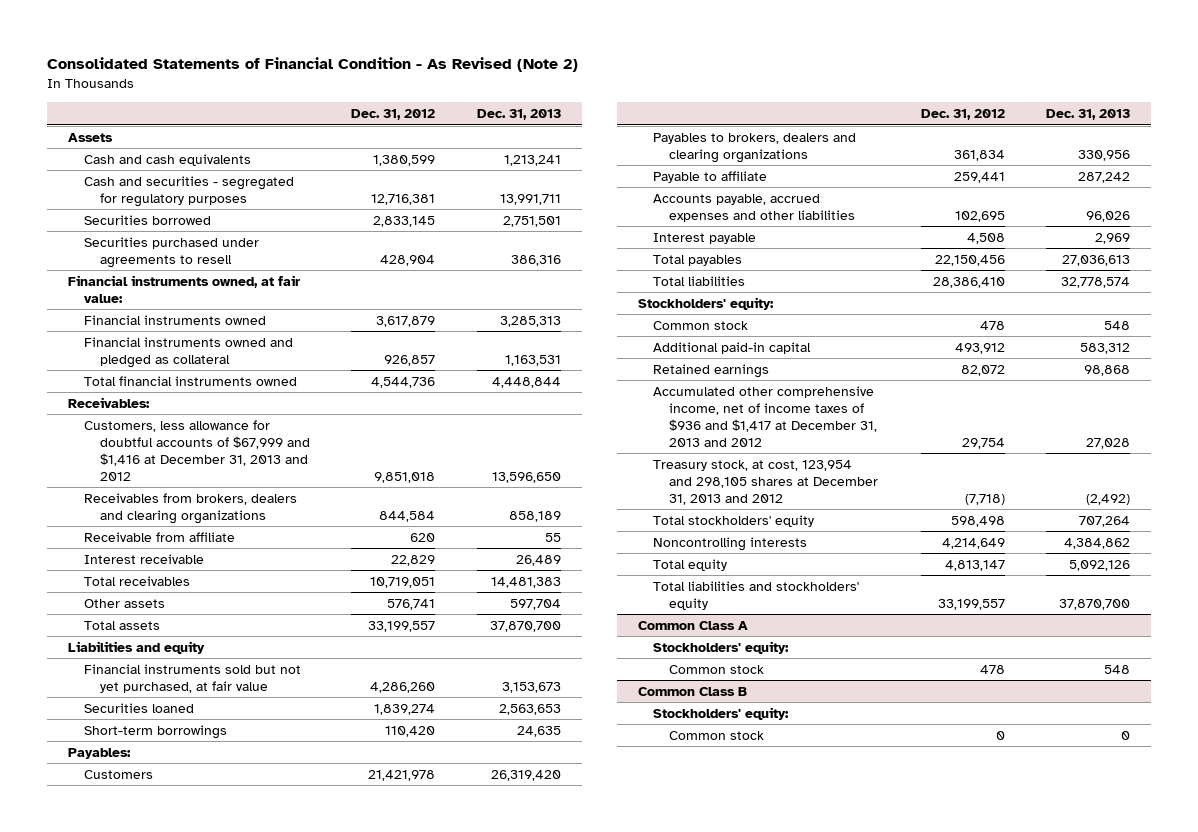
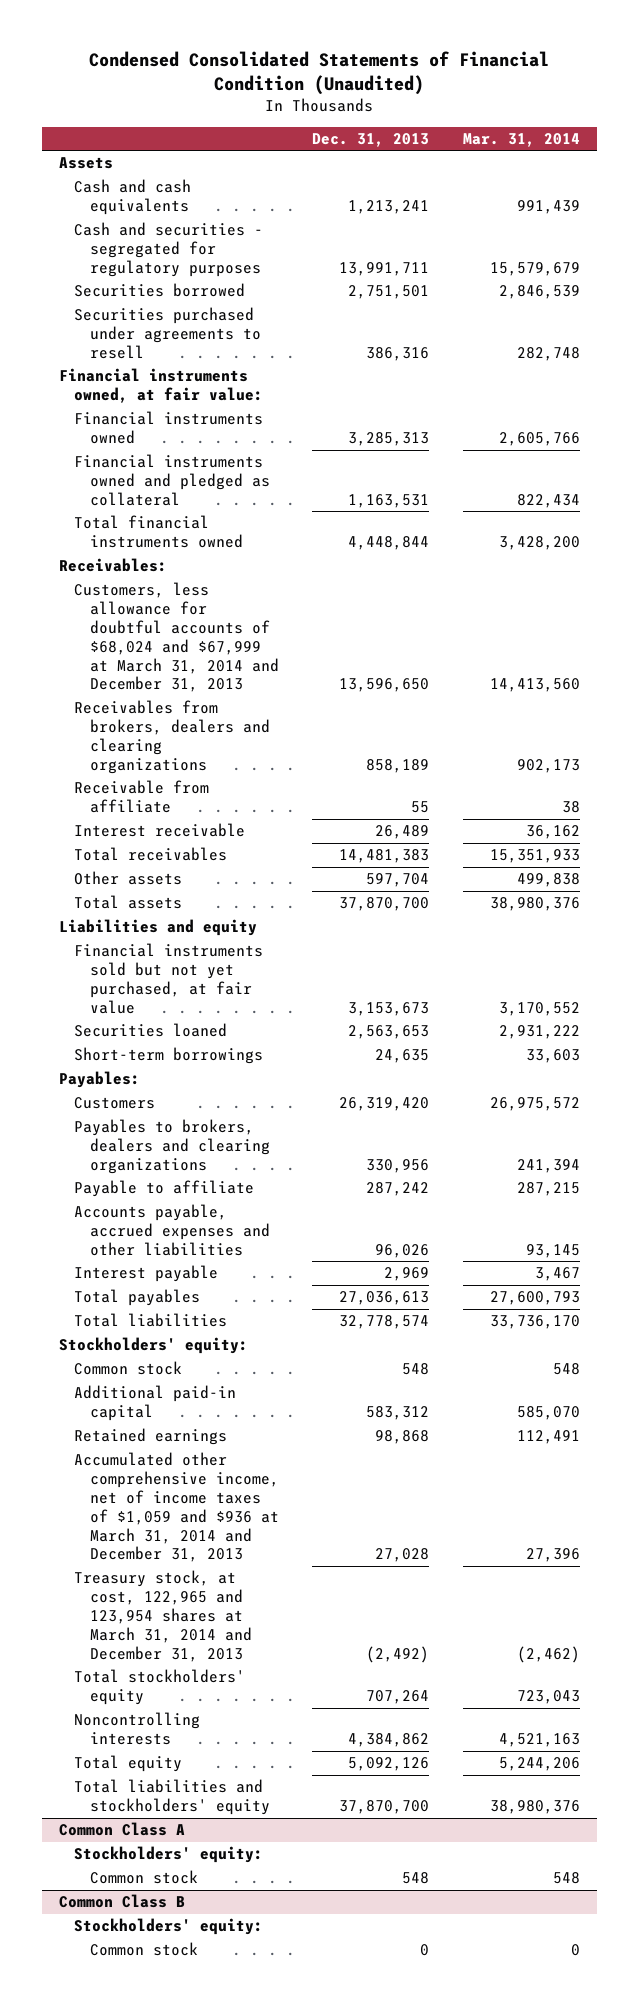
[47,57,579,73] Consolidated Statements of Financial Condition - As Revised (Note 2) -> [89,51,550,96] Condensed Consolidated Statements of Financial Condition (Unaudited)
[351,109,436,121] Dec. 31, 2012 -> none
none -> [463,132,581,147] Mar. 31, 2014
[84,419,310,481] Customers, less allowance for doubtful accounts of $67,999 and $1,416 at December 31, 2013 and 2012 -> [74,582,279,693] Customers, less allowance for doubtful accounts of $68,024 and $67,999 at March 31, 2014 and December 31, 2013
[653,385,878,447] Accumulated other comprehensive income, net of income taxes of $936 and $1,417 at December 31, 2013 and 2012 -> [74,1452,279,1563] Accumulated other comprehensive income, net of income taxes of $1,059 and $936 at March 31, 2014 and December 31, 2013
[653,459,879,505] Treasury stock, at cost, 123,954 and 298,105 shares at December 31, 2013 and 2012 -> [74,1570,252,1662] Treasury stock, at cost, 122,965 and 123,954 shares at March 31, 2014 and December 31, 2013

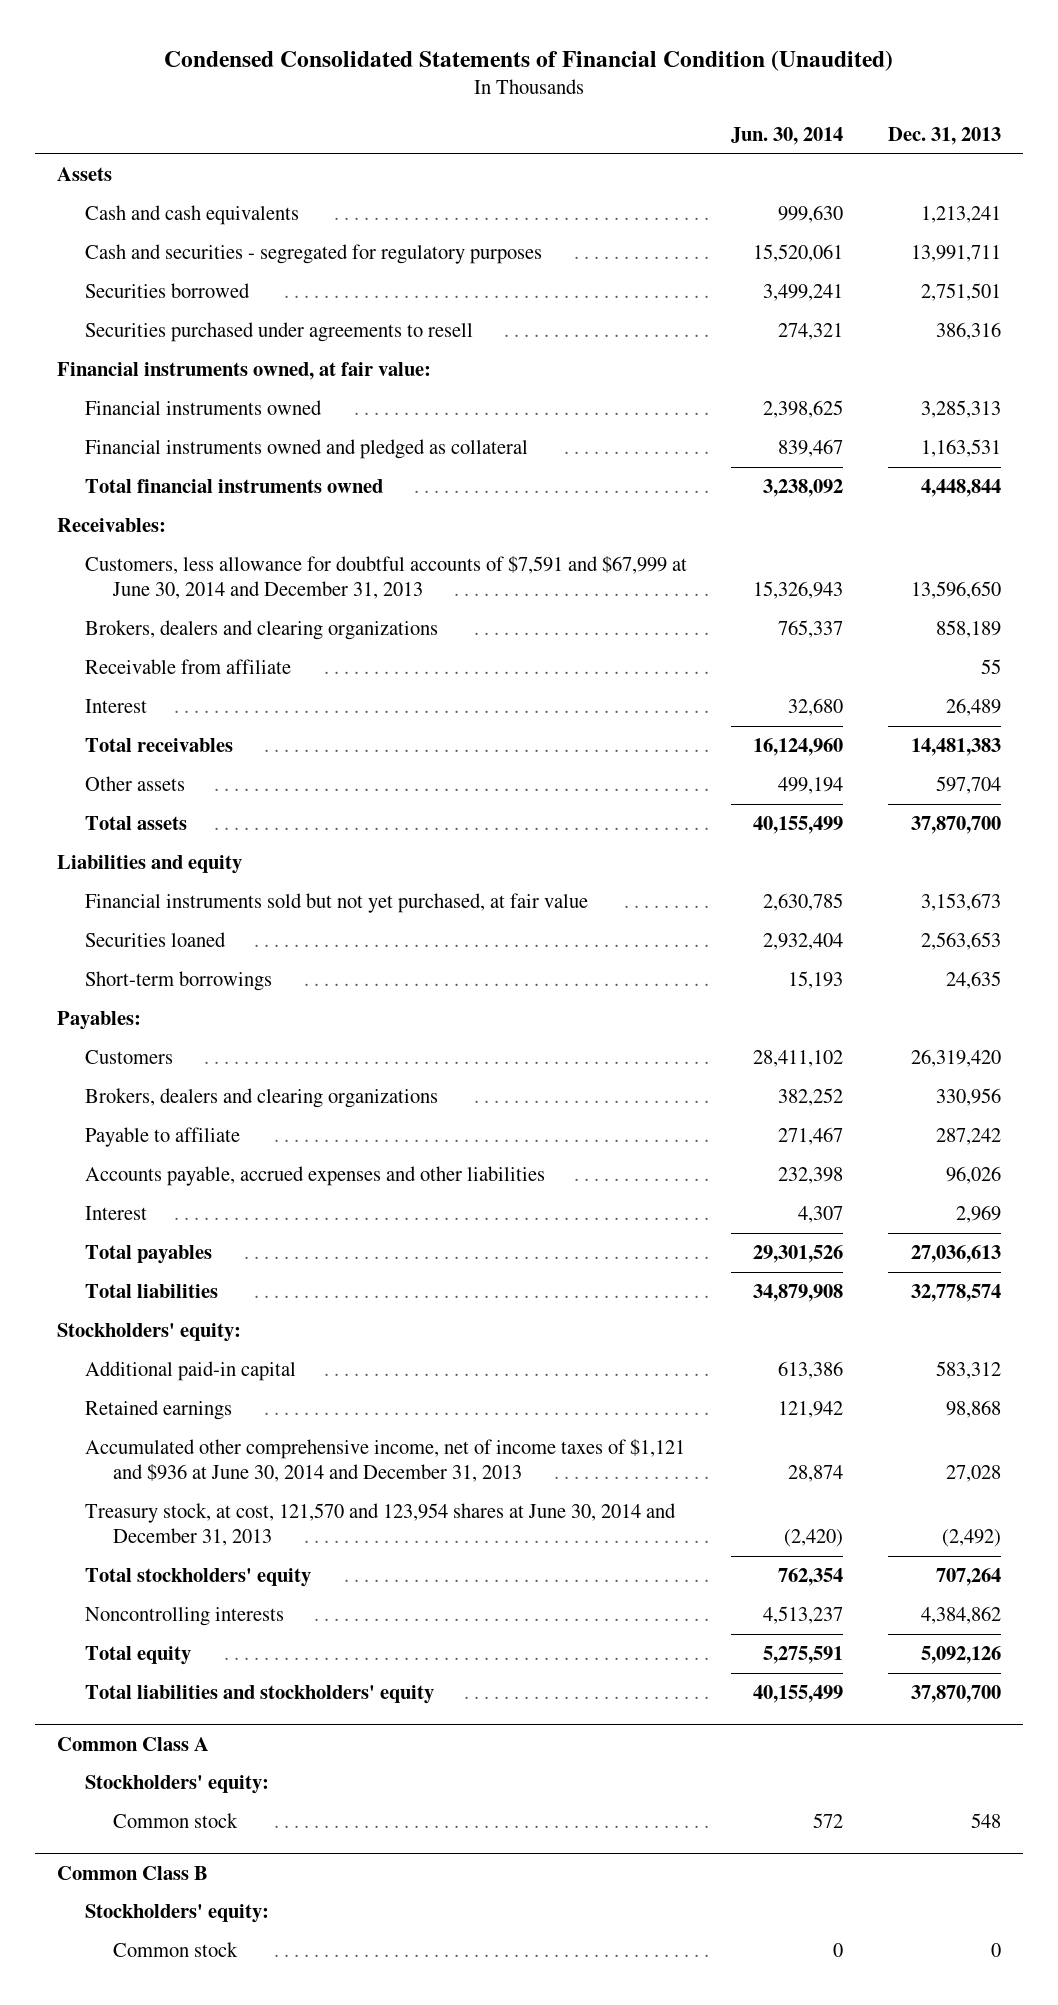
[463,132,581,147] Mar. 31, 2014 -> none
none -> [731,126,844,145] Jun. 30, 2014
[74,582,279,693] Customers, less allowance for doubtful accounts of $68,024 and $67,999 at March 31, 2014 and December 31, 2013 -> [84,556,687,599] Customers, less allowance for doubtful accounts of $7,591 and $67,999 at June 30, 2014 and December 31, 2013
[74,700,270,774] Receivables from brokers, dealers and clearing organizations -> [84,620,438,641] Brokers, dealers and clearing organizations
[74,823,246,838] Interest receivable -> [84,699,147,714] Interest
[74,1119,270,1174] Payables to brokers, dealers and clearing organizations -> [84,1088,438,1109] Brokers, dealers and clearing organizations
[74,1265,219,1283] Interest payable -> [84,1206,147,1221] Interest
[74,1361,183,1376] Common stock -> none
[74,1452,279,1563] Accumulated other comprehensive income, net of income taxes of $1,059 and $936 at March 31, 2014 and December 31, 2013 -> [84,1439,685,1482] Accumulated other comprehensive income, net of income taxes of $1,121 and $936 at June 30, 2014 and December 31, 2013
[74,1570,252,1662] Treasury stock, at cost, 122,965 and 123,954 shares at March 31, 2014 and December 31, 2013 -> [84,1503,676,1546] Treasury stock, at cost, 121,570 and 123,954 shares at June 30, 2014 and December 31, 2013

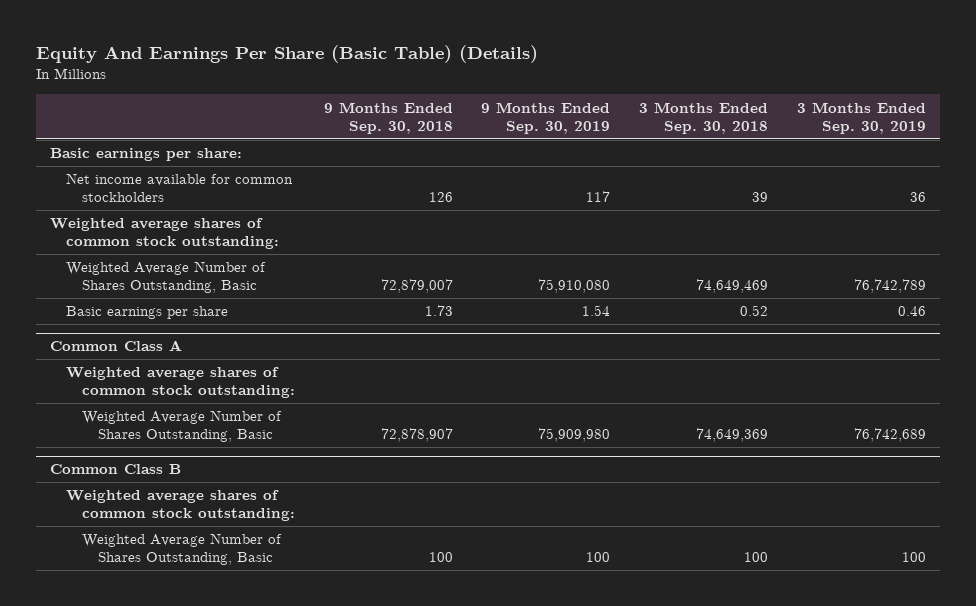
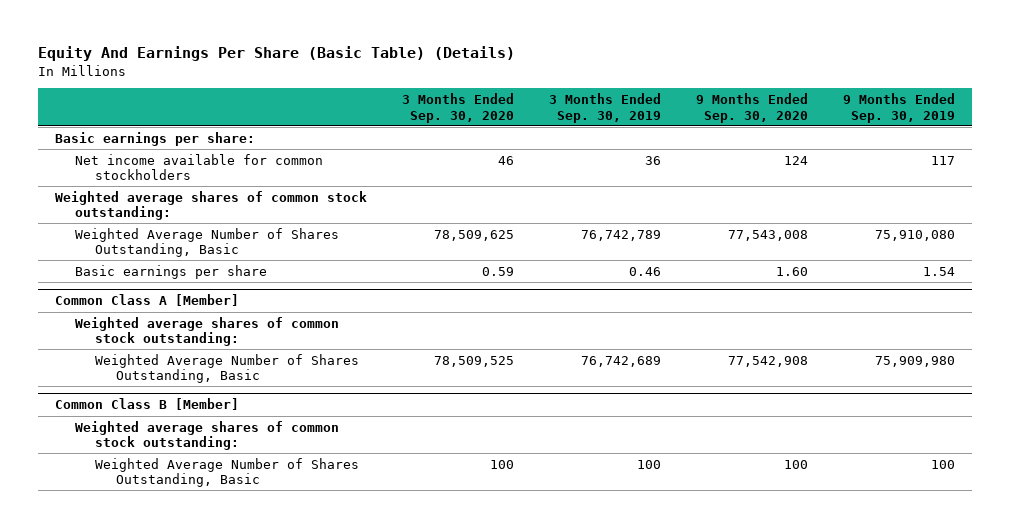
[323,101,453,134] 9 Months Ended Sep. 30, 2018 -> none
[639,101,769,134] 3 Months Ended Sep. 30, 2018 -> none
none -> [402,93,515,123] 3 Months Ended Sep. 30, 2020
none -> [696,93,809,123] 9 Months Ended Sep. 30, 2020
[50,340,183,352] Common Class A -> [55,294,240,307] Common Class A [Member]
[50,464,182,475] Common Class B -> [55,398,240,411] Common Class B [Member]

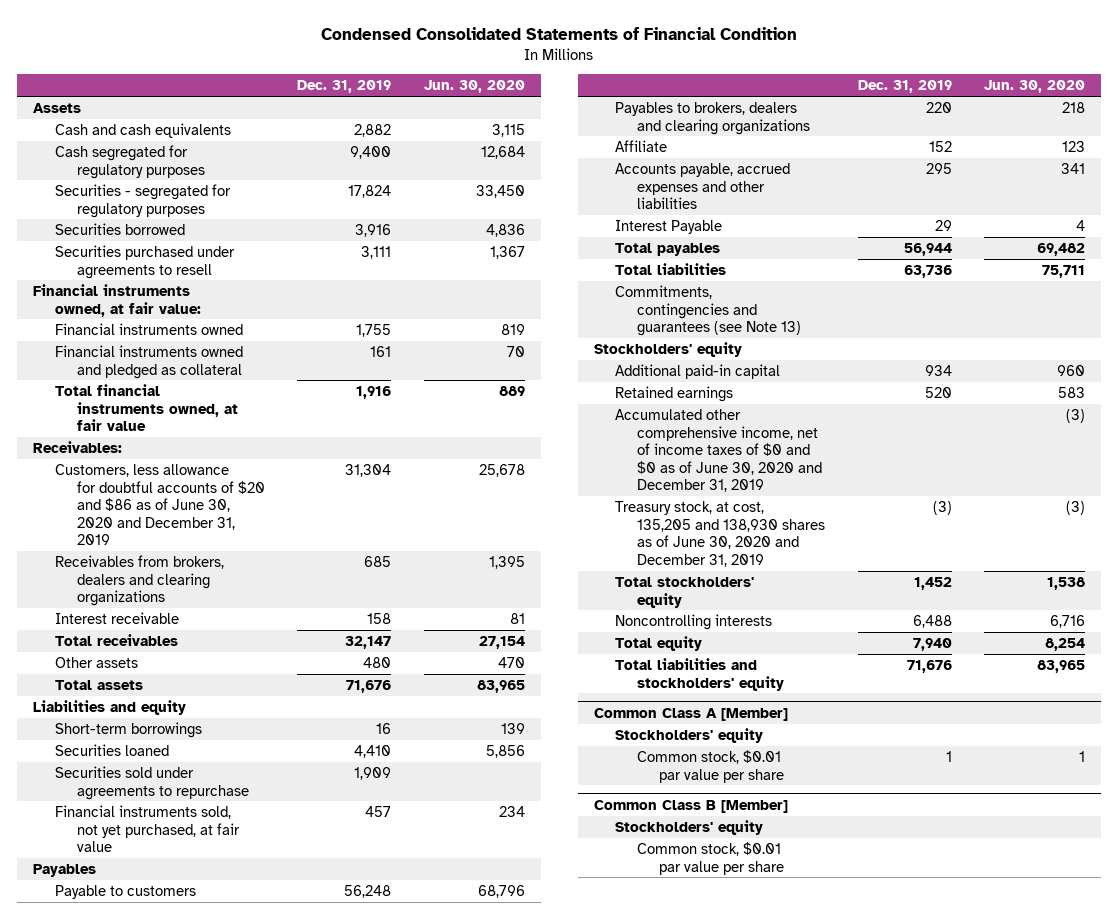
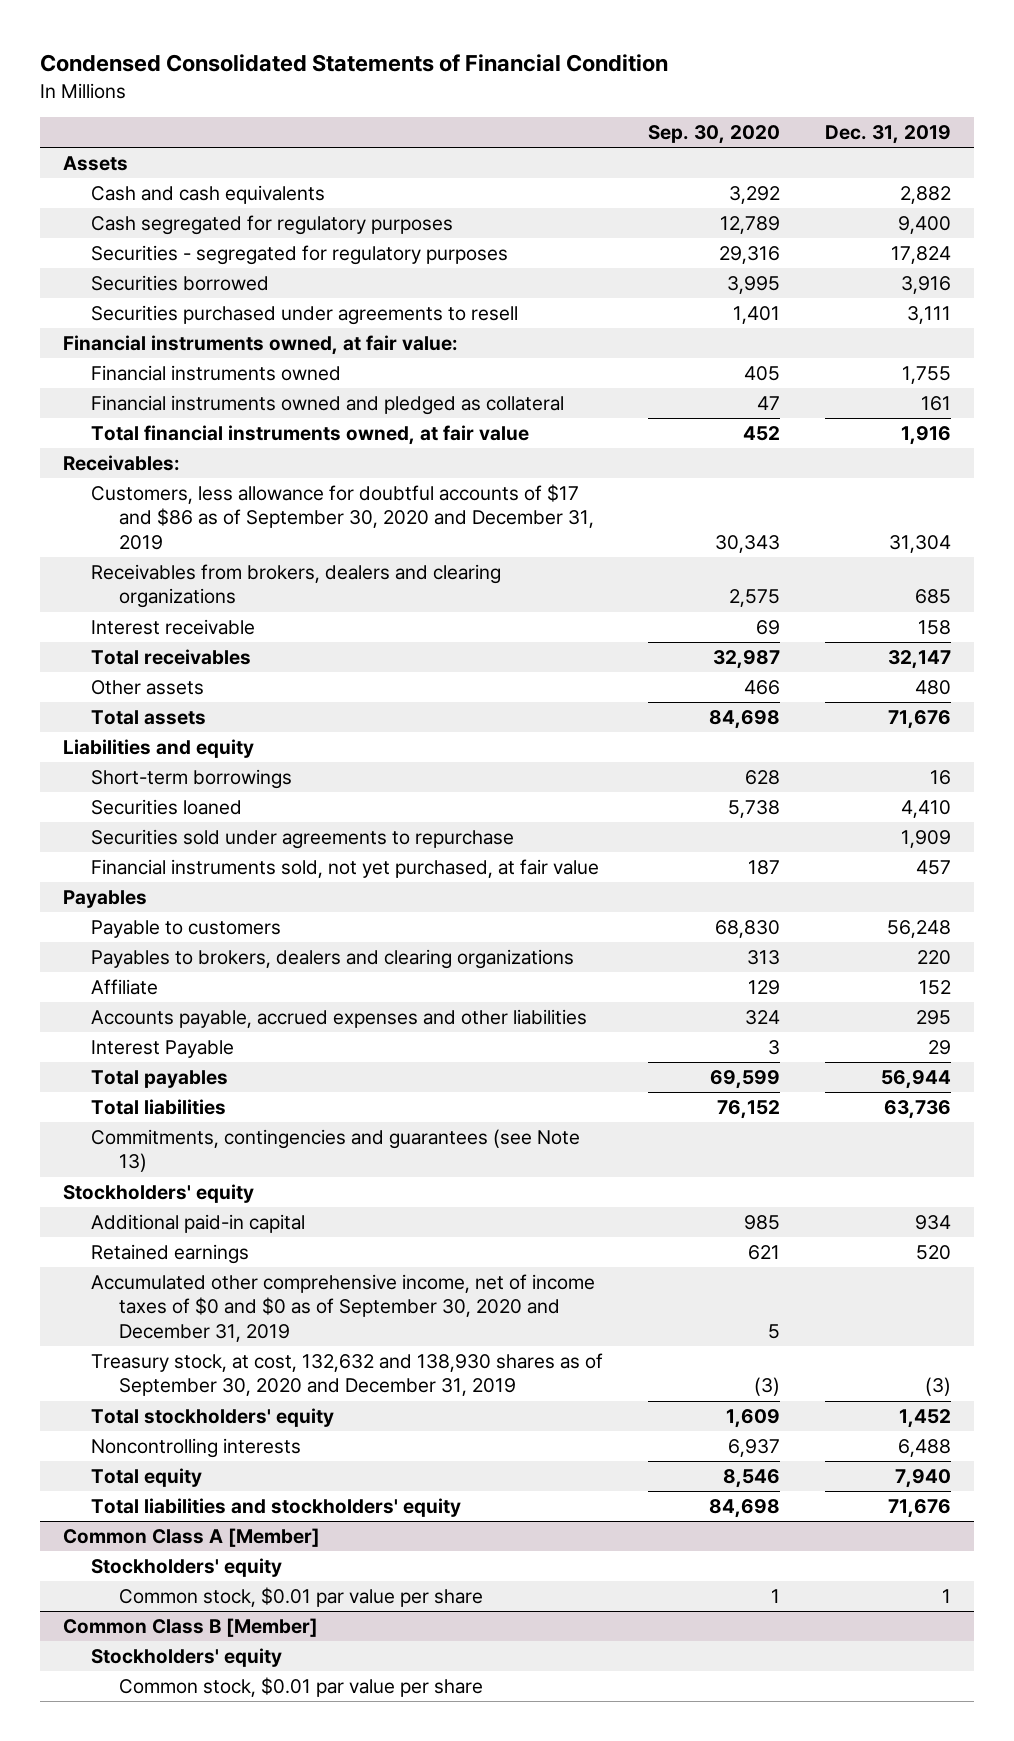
[423,80,525,94] Jun. 30, 2020 -> none
none -> [648,125,781,145] Sep. 30, 2020
[54,463,265,546] Customers, less allowance for doubtful accounts of $20 and $86 as of June 30, 2020 and December 31, 2019 -> [91,483,595,550] Customers, less allowance for doubtful accounts of $17 and $86 as of September 30, 2020 and December 31, 2019
[615,408,823,493] Accumulated other comprehensive income, net of income taxes of $0 and $0 as of June 30, 2020 and December 31, 2019 -> [91,1273,596,1342] Accumulated other comprehensive income, net of income taxes of $0 and $0 as of September 30, 2020 and December 31, 2019
[615,500,826,567] Treasury stock, at cost, 135,205 and 138,930 shares as of June 30, 2020 and December 31, 2019 -> [91,1352,604,1397] Treasury stock, at cost, 132,632 and 138,930 shares as of September 30, 2020 and December 31, 2019

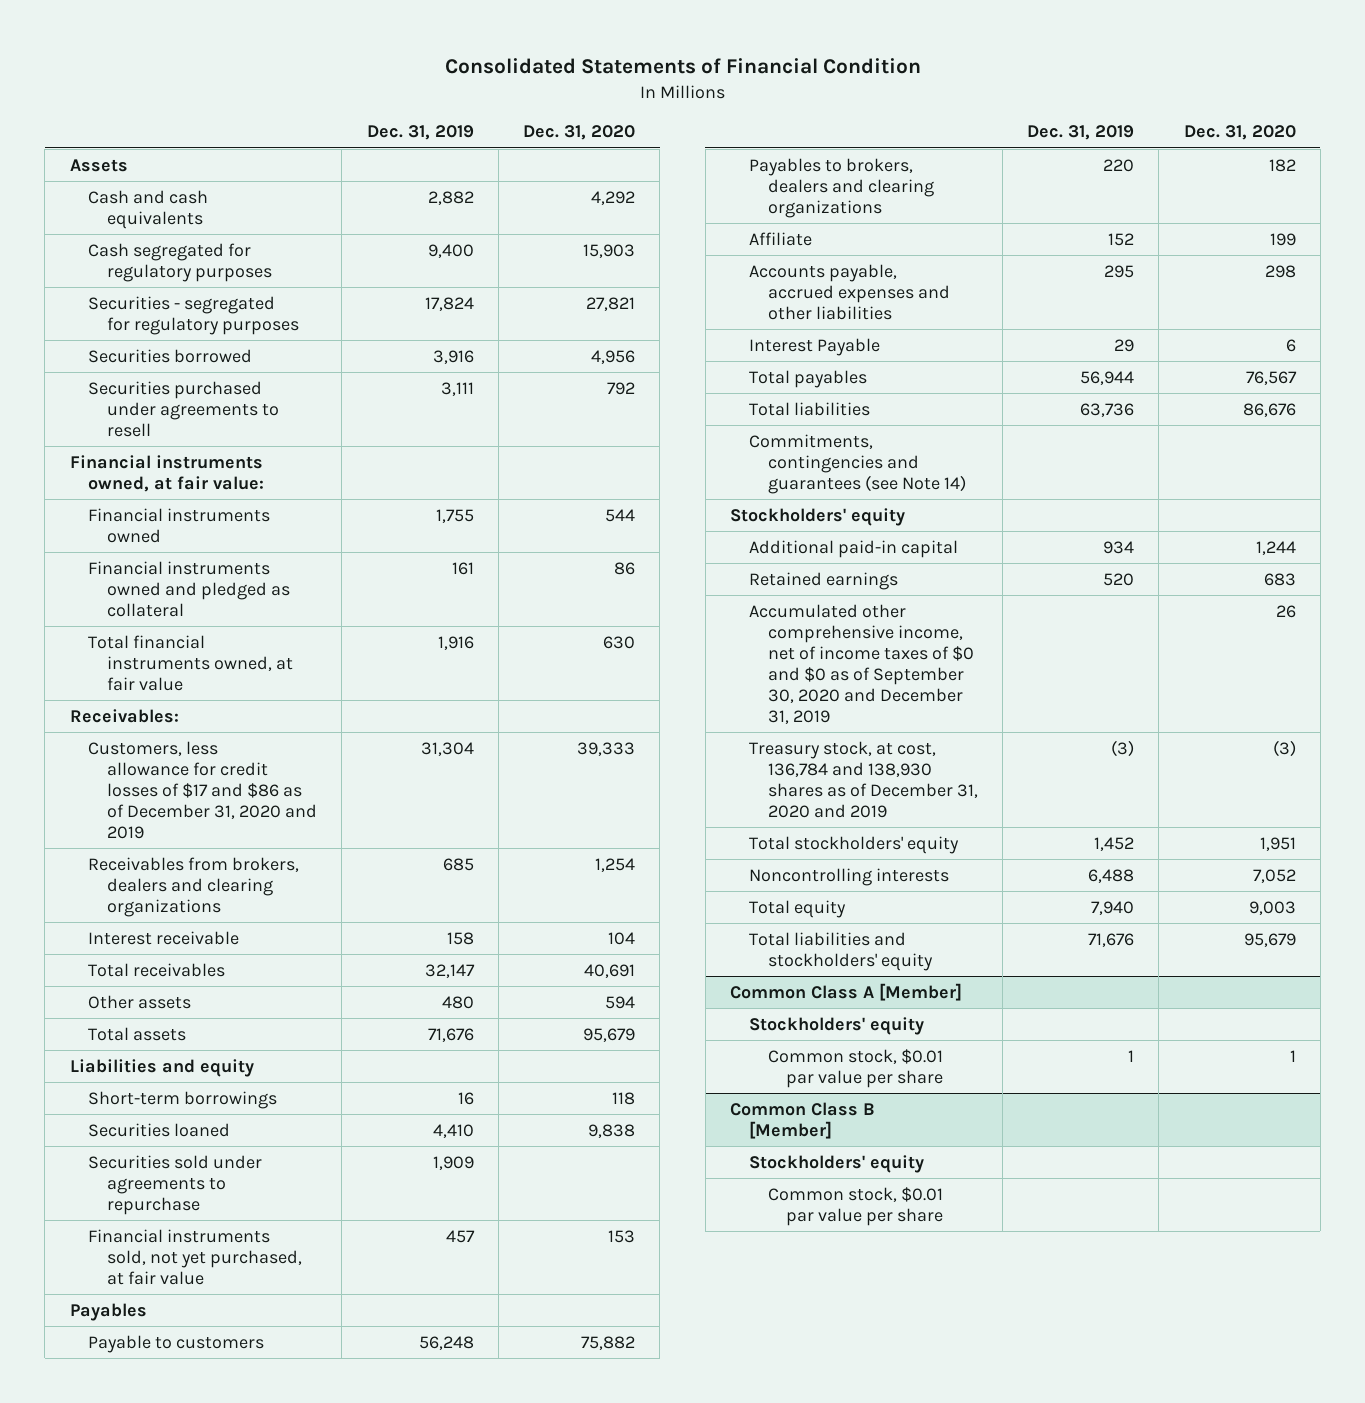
[40,53,669,72] Condensed Consolidated Statements of Financial Condition -> [444,58,921,75] Consolidated Statements of Financial Condition
[648,125,781,145] Sep. 30, 2020 -> none
none -> [523,125,636,141] Dec. 31, 2020
[91,483,595,550] Customers, less allowance for doubtful accounts of $17 and $86 as of September 30, 2020 and December 31, 2019 -> [88,740,318,839] Customers, less allowance for credit losses of $17 and $86 as of December 31, 2020 and 2019
[91,1128,581,1173] Commitments, contingencies and guarantees (see Note 13) -> [748,433,966,494] Commitments, contingencies and guarantees (see Note 14)
[91,1352,604,1397] Treasury stock, at cost, 132,632 and 138,930 shares as of September 30, 2020 and December 31, 2019 -> [748,740,978,818] Treasury stock, at cost, 136,784 and 138,930 shares as of December 31, 2020 and 2019

